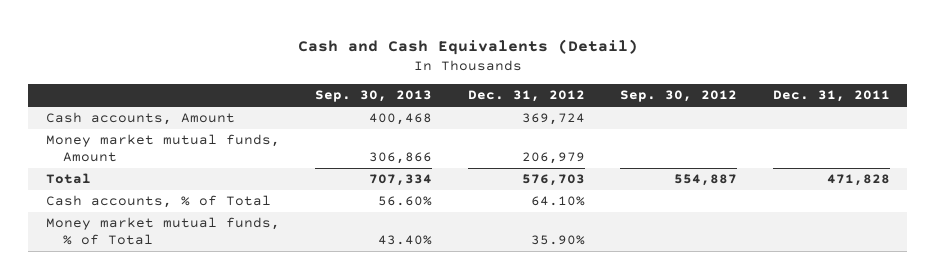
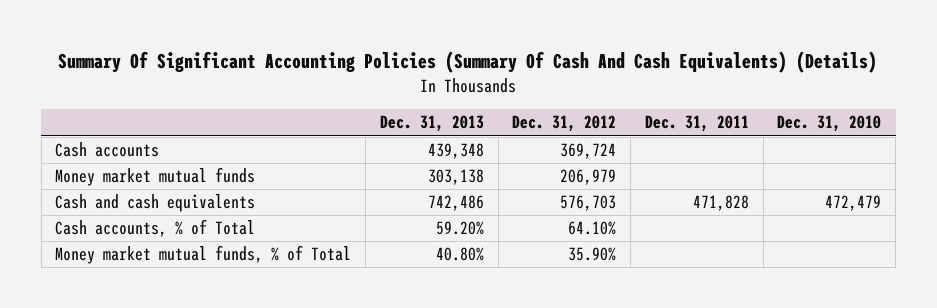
[297,38,638,55] Cash and Cash Equivalents (Detail) -> [58,51,878,74] Summary Of Significant Accounting Policies (Summary Of Cash And Cash Equivalents) (Details)
[315,90,433,103] Sep. 30, 2013 -> none
[620,90,738,103] Sep. 30, 2012 -> none
none -> [379,115,484,133] Dec. 31, 2013
none -> [777,115,882,133] Dec. 31, 2010
[46,112,236,126] Cash accounts, Amount -> [55,142,160,158] Cash accounts
[46,134,281,163] Money market mutual funds, Amount -> [55,167,256,187] Money market mutual funds
[46,173,92,185] Total -> [55,194,256,213] Cash and cash equivalents

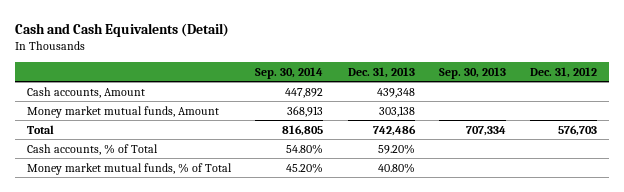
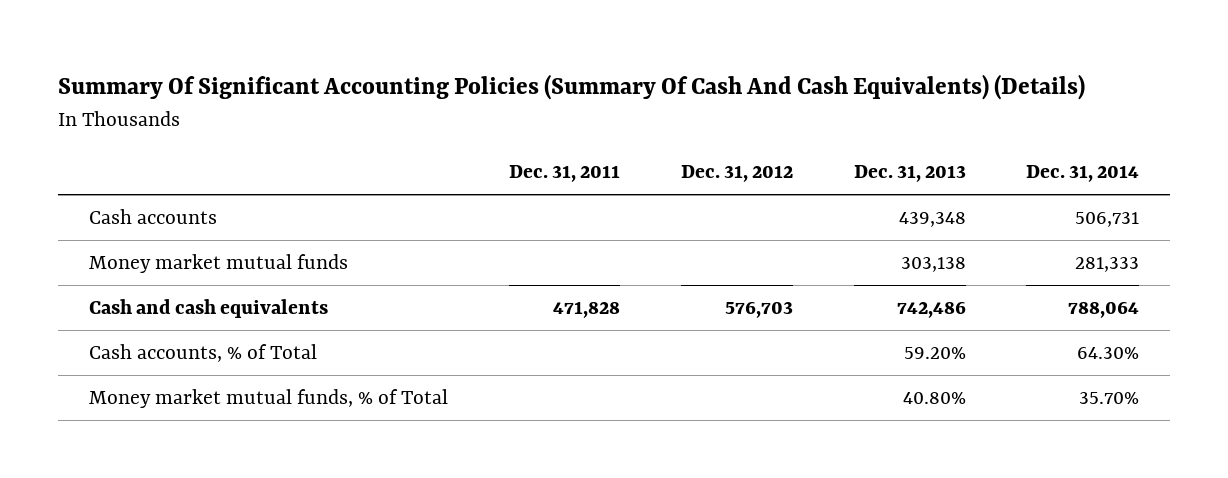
[14,22,229,37] Cash and Cash Equivalents (Detail) -> [58,74,1086,101] Summary Of Significant Accounting Policies (Summary Of Cash And Cash Equivalents) (Details)
[255,67,324,80] Sep. 30, 2014 -> none
[439,67,507,80] Sep. 30, 2013 -> none
none -> [508,165,620,183] Dec. 31, 2011
none -> [1026,165,1140,183] Dec. 31, 2014
[27,86,146,98] Cash accounts, Amount -> [88,209,217,225] Cash accounts
[27,105,220,118] Money market mutual funds, Amount -> [88,254,348,274] Money market mutual funds
[27,124,55,134] Total -> [88,299,328,319] Cash and cash equivalents

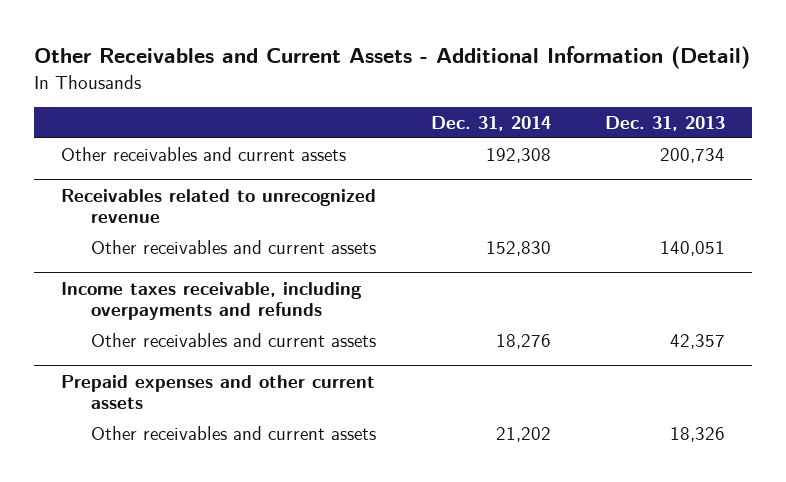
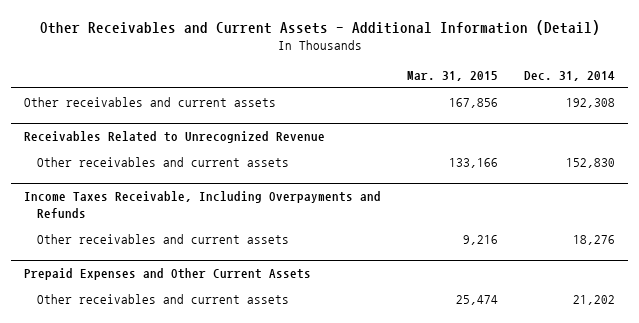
[604,116,725,132] Dec. 31, 2013 -> none
none -> [407,71,499,82] Mar. 31, 2015
[61,188,377,224] Receivables related to unrecognized revenue -> [24,131,326,144] Receivables Related to Unrecognized Revenue
[61,281,363,321] Income taxes receivable, including overpayments and refunds -> [24,191,382,219] Income Taxes Receivable, Including Overpayments and Refunds
[61,374,376,410] Prepaid expenses and other current assets -> [24,268,312,281] Prepaid Expenses and Other Current Assets

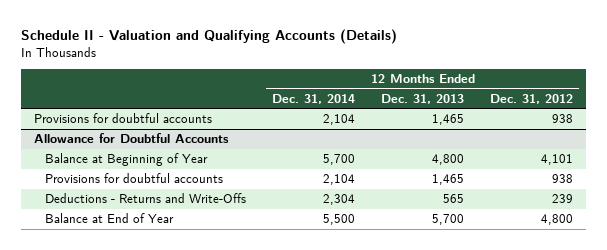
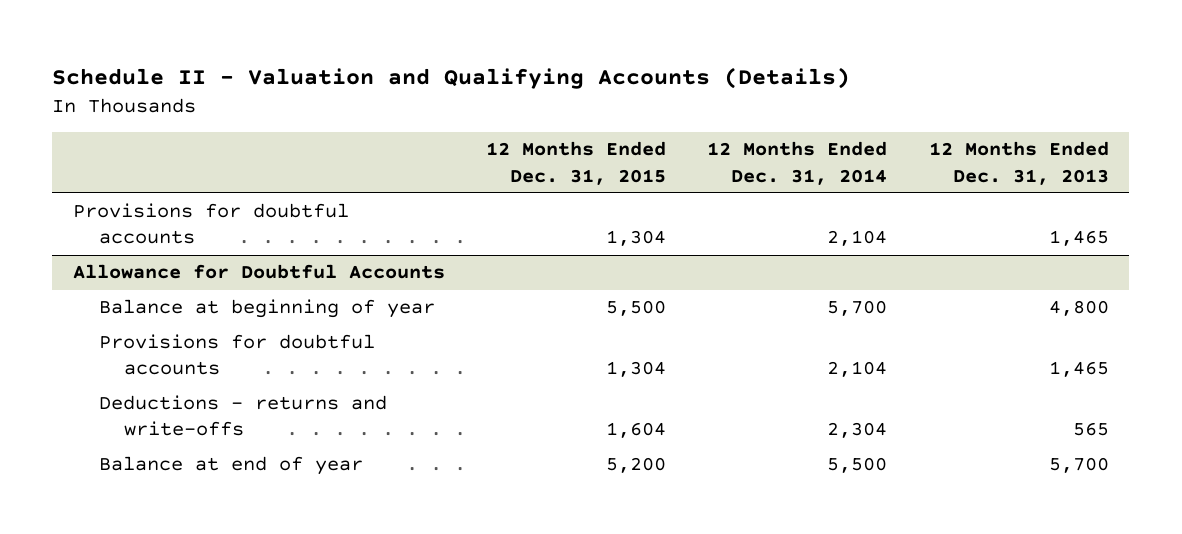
[489,93,573,104] Dec. 31, 2012 -> none
none -> [486,141,667,185] 12 Months Ended Dec. 31, 2015
[45,153,209,167] Balance at Beginning of Year -> [98,299,435,319] Balance at beginning of year
[45,193,247,204] Deductions - Returns and Write-Offs -> [98,395,387,437] Deductions - returns and write-offs
[45,213,175,224] Balance at End of Year -> [98,456,363,476] Balance at end of year

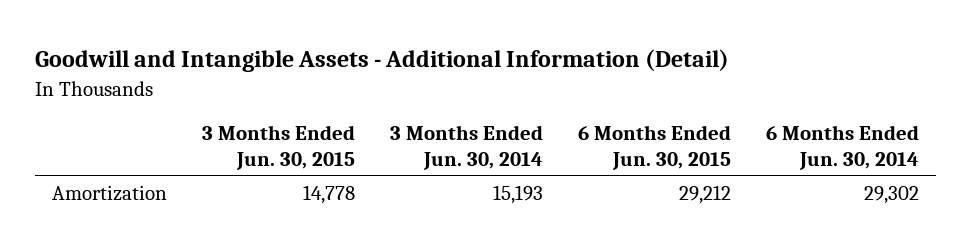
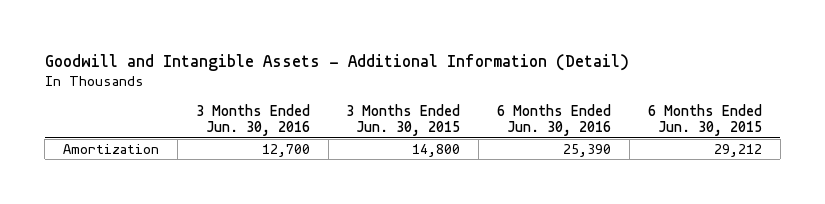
[389,125,543,170] 3 Months Ended Jun. 30, 2014 -> none
[765,125,919,170] 6 Months Ended Jun. 30, 2014 -> none
none -> [195,103,310,137] 3 Months Ended Jun. 30, 2016
none -> [497,103,612,137] 6 Months Ended Jun. 30, 2016
[303,184,356,204] 14,778 -> [412,144,461,158] 14,800

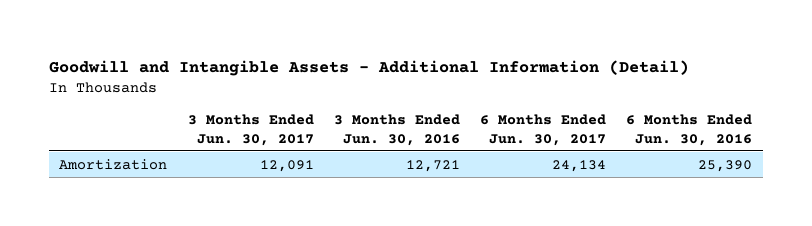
[346,103,461,137] 3 Months Ended Jun. 30, 2015 -> none
[647,103,762,137] 6 Months Ended Jun. 30, 2015 -> none
none -> [187,113,314,146] 3 Months Ended Jun. 30, 2017
none -> [480,113,607,146] 6 Months Ended Jun. 30, 2017
[261,144,310,158] 12,700 -> [405,159,460,172] 12,721

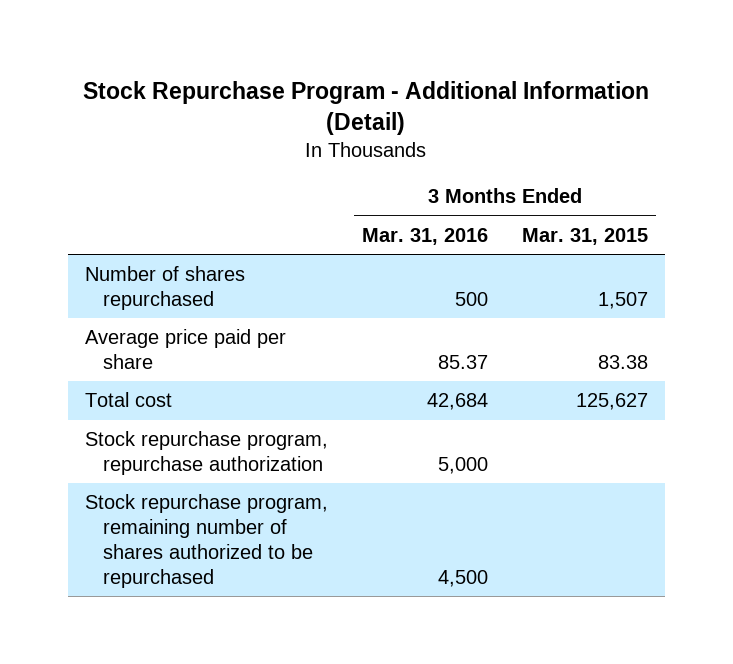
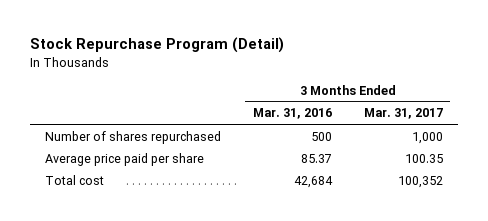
[83,81,650,136] Stock Repurchase Program - Additional Information (Detail) -> [29,37,284,54] Stock Repurchase Program (Detail)
[521,227,648,245] Mar. 31, 2015 -> none
none -> [363,108,443,120] Mar. 31, 2017
[85,431,329,475] Stock repurchase program, repurchase authorization -> none
[85,494,329,588] Stock repurchase program, remaining number of shares authorized to be repurchased -> none

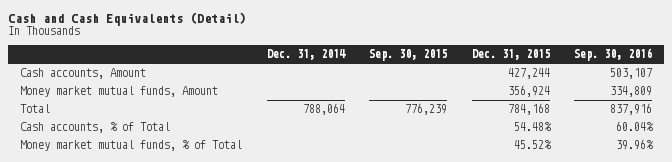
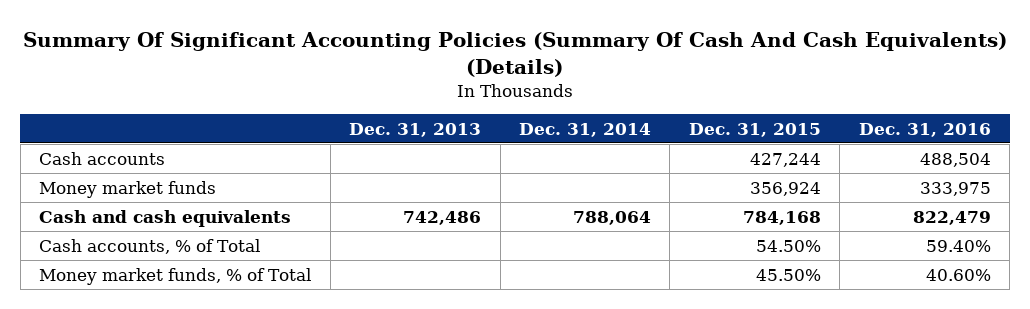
[8,11,247,26] Cash and Cash Equivalents (Detail) -> [23,32,1008,77] Summary Of Significant Accounting Policies (Summary Of Cash And Cash Equivalents) (Details)
[369,49,448,62] Sep. 30, 2015 -> none
[574,48,653,62] Sep. 30, 2016 -> none
none -> [349,122,482,137] Dec. 31, 2013
none -> [858,122,991,137] Dec. 31, 2016
[20,68,147,80] Cash accounts, Amount -> [39,151,166,165] Cash accounts
[20,86,219,98] Money market mutual funds, Amount -> [39,180,217,198] Money market funds
[20,104,51,114] Total -> [39,209,292,227] Cash and cash equivalents
[513,122,552,132] 54.48% -> [755,239,821,252] 54.50%
[20,140,243,152] Money market mutual funds, % of Total -> [39,267,312,285] Money market funds, % of Total
[513,140,552,150] 45.52% -> [755,268,821,281] 45.50%

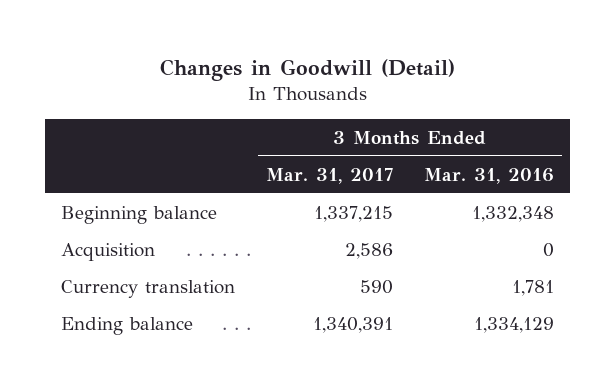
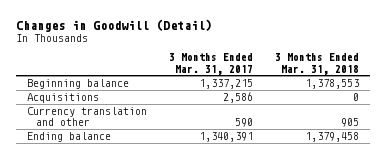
[424,167,555,184] Mar. 31, 2016 -> none
none -> [274,53,359,75] 3 Months Ended Mar. 31, 2018
[60,243,155,262] Acquisition -> [26,92,99,103] Acquisitions
[60,280,235,299] Currency translation -> [26,106,147,127] Currency translation and other

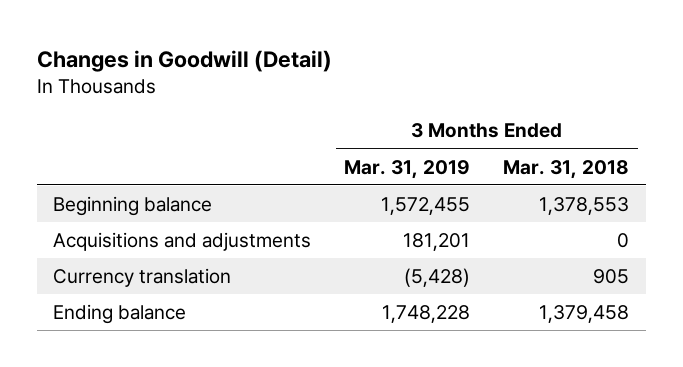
[168,53,253,75] 3 Months Ended Mar. 31, 2017 -> none
none -> [344,159,471,179] Mar. 31, 2019
[26,92,99,103] Acquisitions -> [53,232,312,252] Acquisitions and adjustments
[26,106,147,127] Currency translation and other -> [53,268,232,288] Currency translation

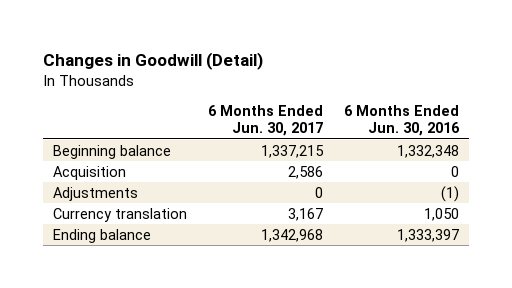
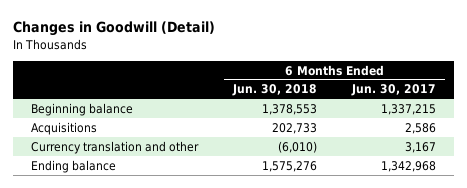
[343,105,460,137] 6 Months Ended Jun. 30, 2016 -> none
none -> [231,84,317,97] Jun. 30, 2018
[53,186,139,201] Adjustments -> none
[53,165,127,180] Acquisition -> [30,121,97,135] Acquisitions
[53,207,188,222] Currency translation -> [30,140,199,154] Currency translation and other

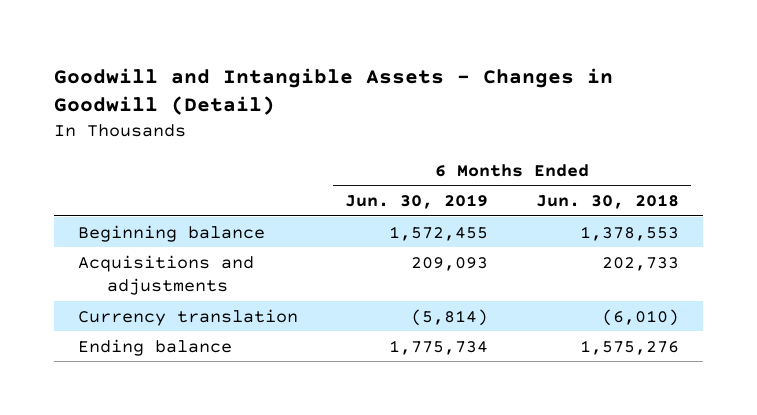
[13,21,216,37] Changes in Goodwill (Detail) -> [53,67,613,116] Goodwill and Intangible Assets - Changes in Goodwill (Detail)
[351,84,437,97] Jun. 30, 2017 -> none
none -> [345,193,489,209] Jun. 30, 2019
[30,121,97,135] Acquisitions -> [77,254,254,295] Acquisitions and adjustments
[30,140,199,154] Currency translation and other -> [77,308,298,326] Currency translation

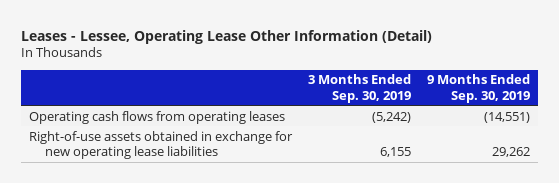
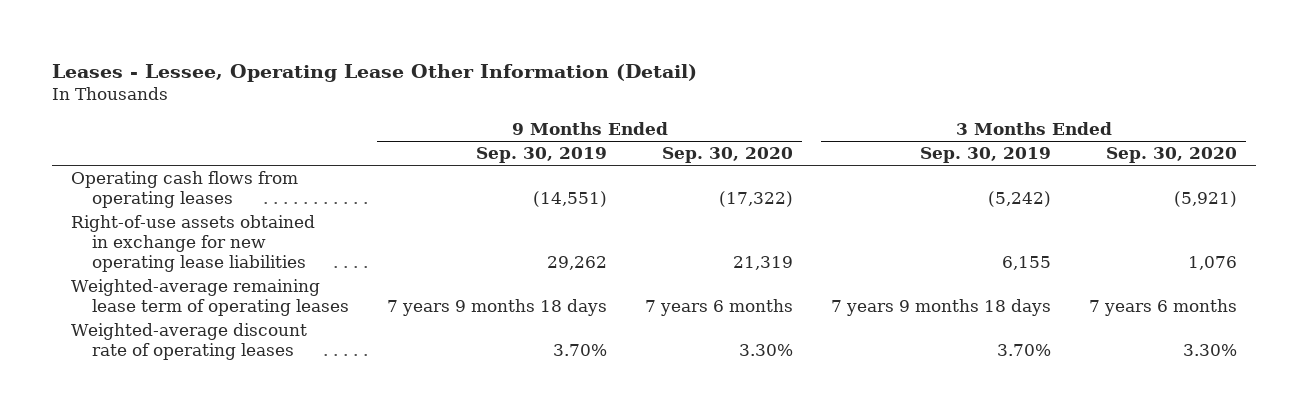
none -> [661,147,793,164] Sep. 30, 2020
none -> [1105,147,1237,164] Sep. 30, 2020
none -> [70,279,349,317] Weighted-average remaining lease term of operating leases
none -> [70,323,307,361] Weighted-average discount rate of operating leases

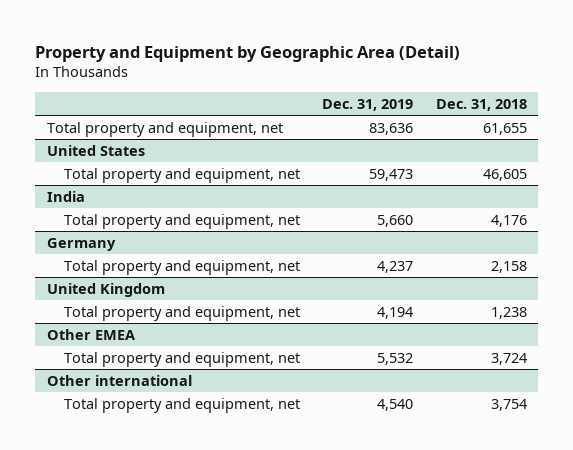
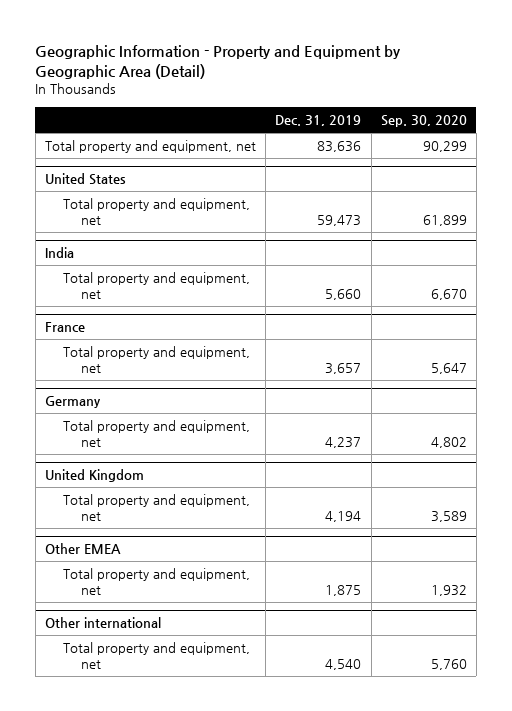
[35,45,461,62] Property and Equipment by Geographic Area (Detail) -> [35,44,402,79] Geographic Information - Property and Equipment by Geographic Area (Detail)
[435,98,527,111] Dec. 31, 2018 -> none
none -> [380,114,467,127] Sep. 30, 2020
none -> [45,322,86,333] France
none -> [63,346,251,374] Total property and equipment, net
[377,352,414,365] 5,532 -> [325,585,362,597] 1,875

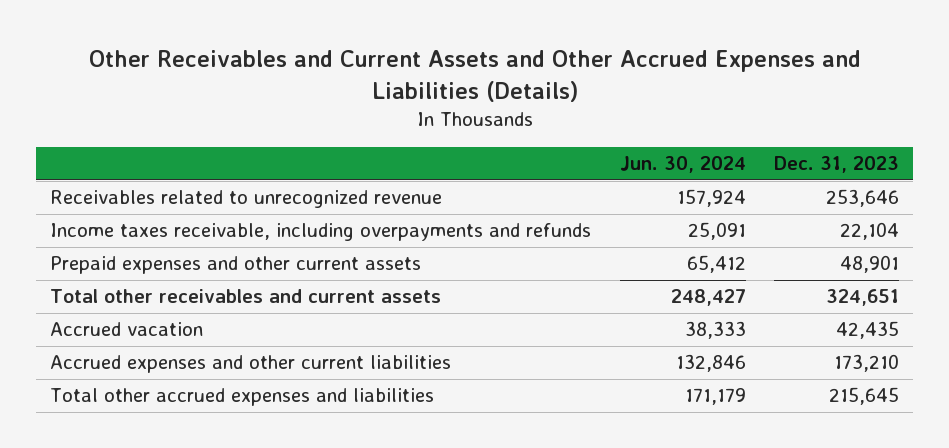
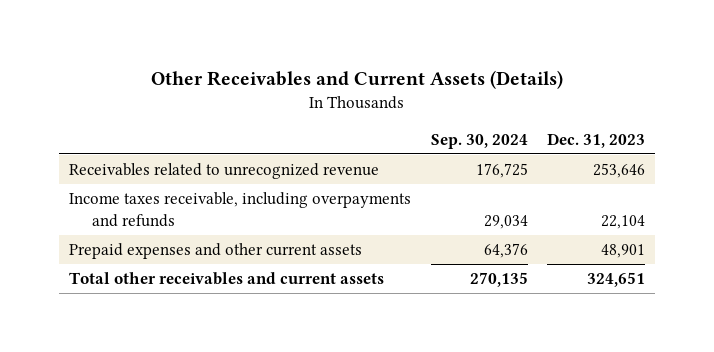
[88,50,861,103] Other Receivables and Current Assets and Other Accrued Expenses and Liabilities (Details) -> [151,70,564,90] Other Receivables and Current Assets (Details)
[619,156,746,174] Jun. 30, 2024 -> none
none -> [430,133,528,149] Sep. 30, 2024
[50,322,204,337] Accrued vacation -> none
[50,355,452,374] Accrued expenses and other current liabilities -> none
[50,388,435,407] Total other accrued expenses and liabilities -> none

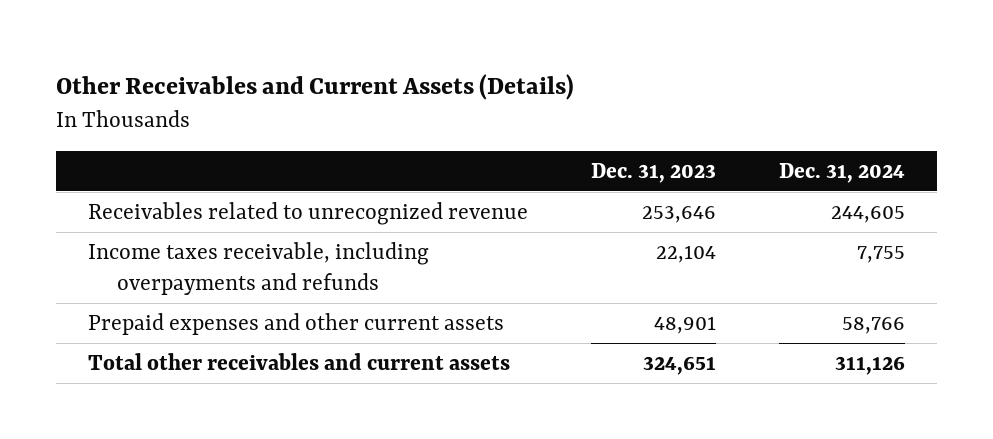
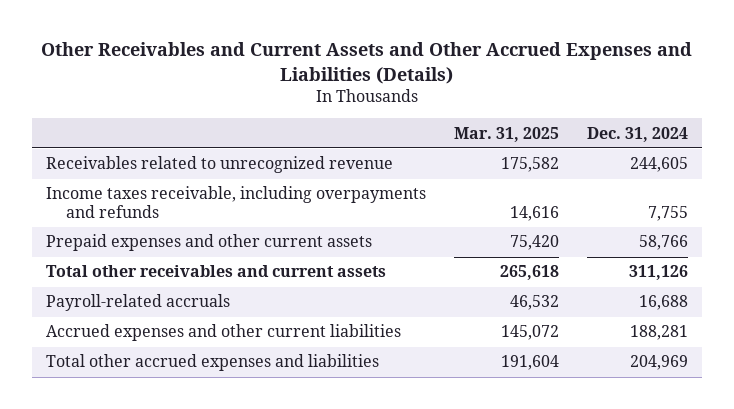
[56,73,575,100] Other Receivables and Current Assets (Details) -> [40,42,692,84] Other Receivables and Current Assets and Other Accrued Expenses and Liabilities (Details)
[590,162,716,183] Dec. 31, 2023 -> none
none -> [453,126,559,142] Mar. 31, 2025
none -> [45,294,230,312] Payroll-related accruals
none -> [45,324,401,342] Accrued expenses and other current liabilities
none -> [45,354,379,372] Total other accrued expenses and liabilities

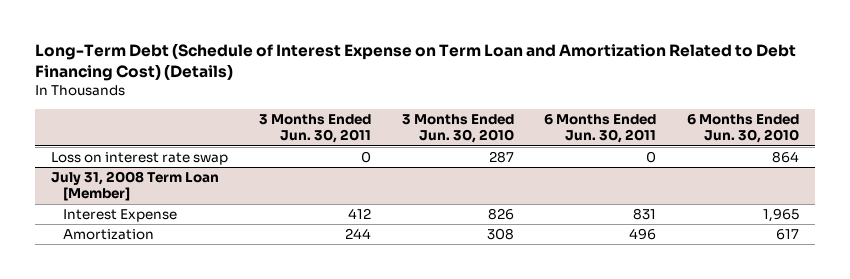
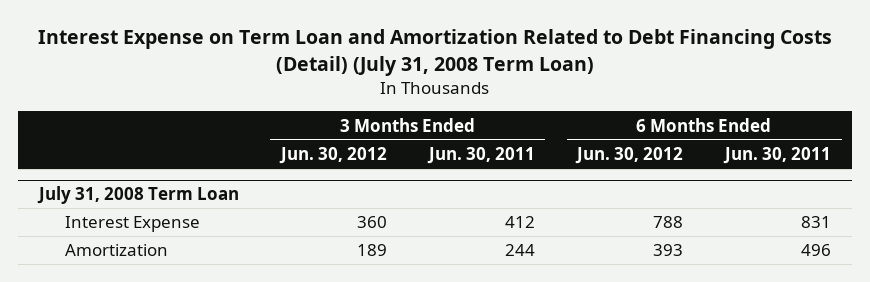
[35,43,797,82] Long-Term Debt (Schedule of Interest Expense on Term Loan and Amortization Related to Debt Financing Cost) (Details) -> [37,29,832,76] Interest Expense on Term Loan and Amortization Related to Debt Financing Costs (Detail) (July 31, 2008 Term Loan)
[401,114,514,144] 3 Months Ended Jun. 30, 2010 -> none
[687,114,800,144] 6 Months Ended Jun. 30, 2010 -> none
none -> [278,146,387,164] Jun. 30, 2012
none -> [575,146,684,164] Jun. 30, 2012
[50,152,228,166] Loss on interest rate swap -> none
[50,171,219,202] July 31, 2008 Term Loan [Member] -> [36,186,239,205] July 31, 2008 Term Loan

